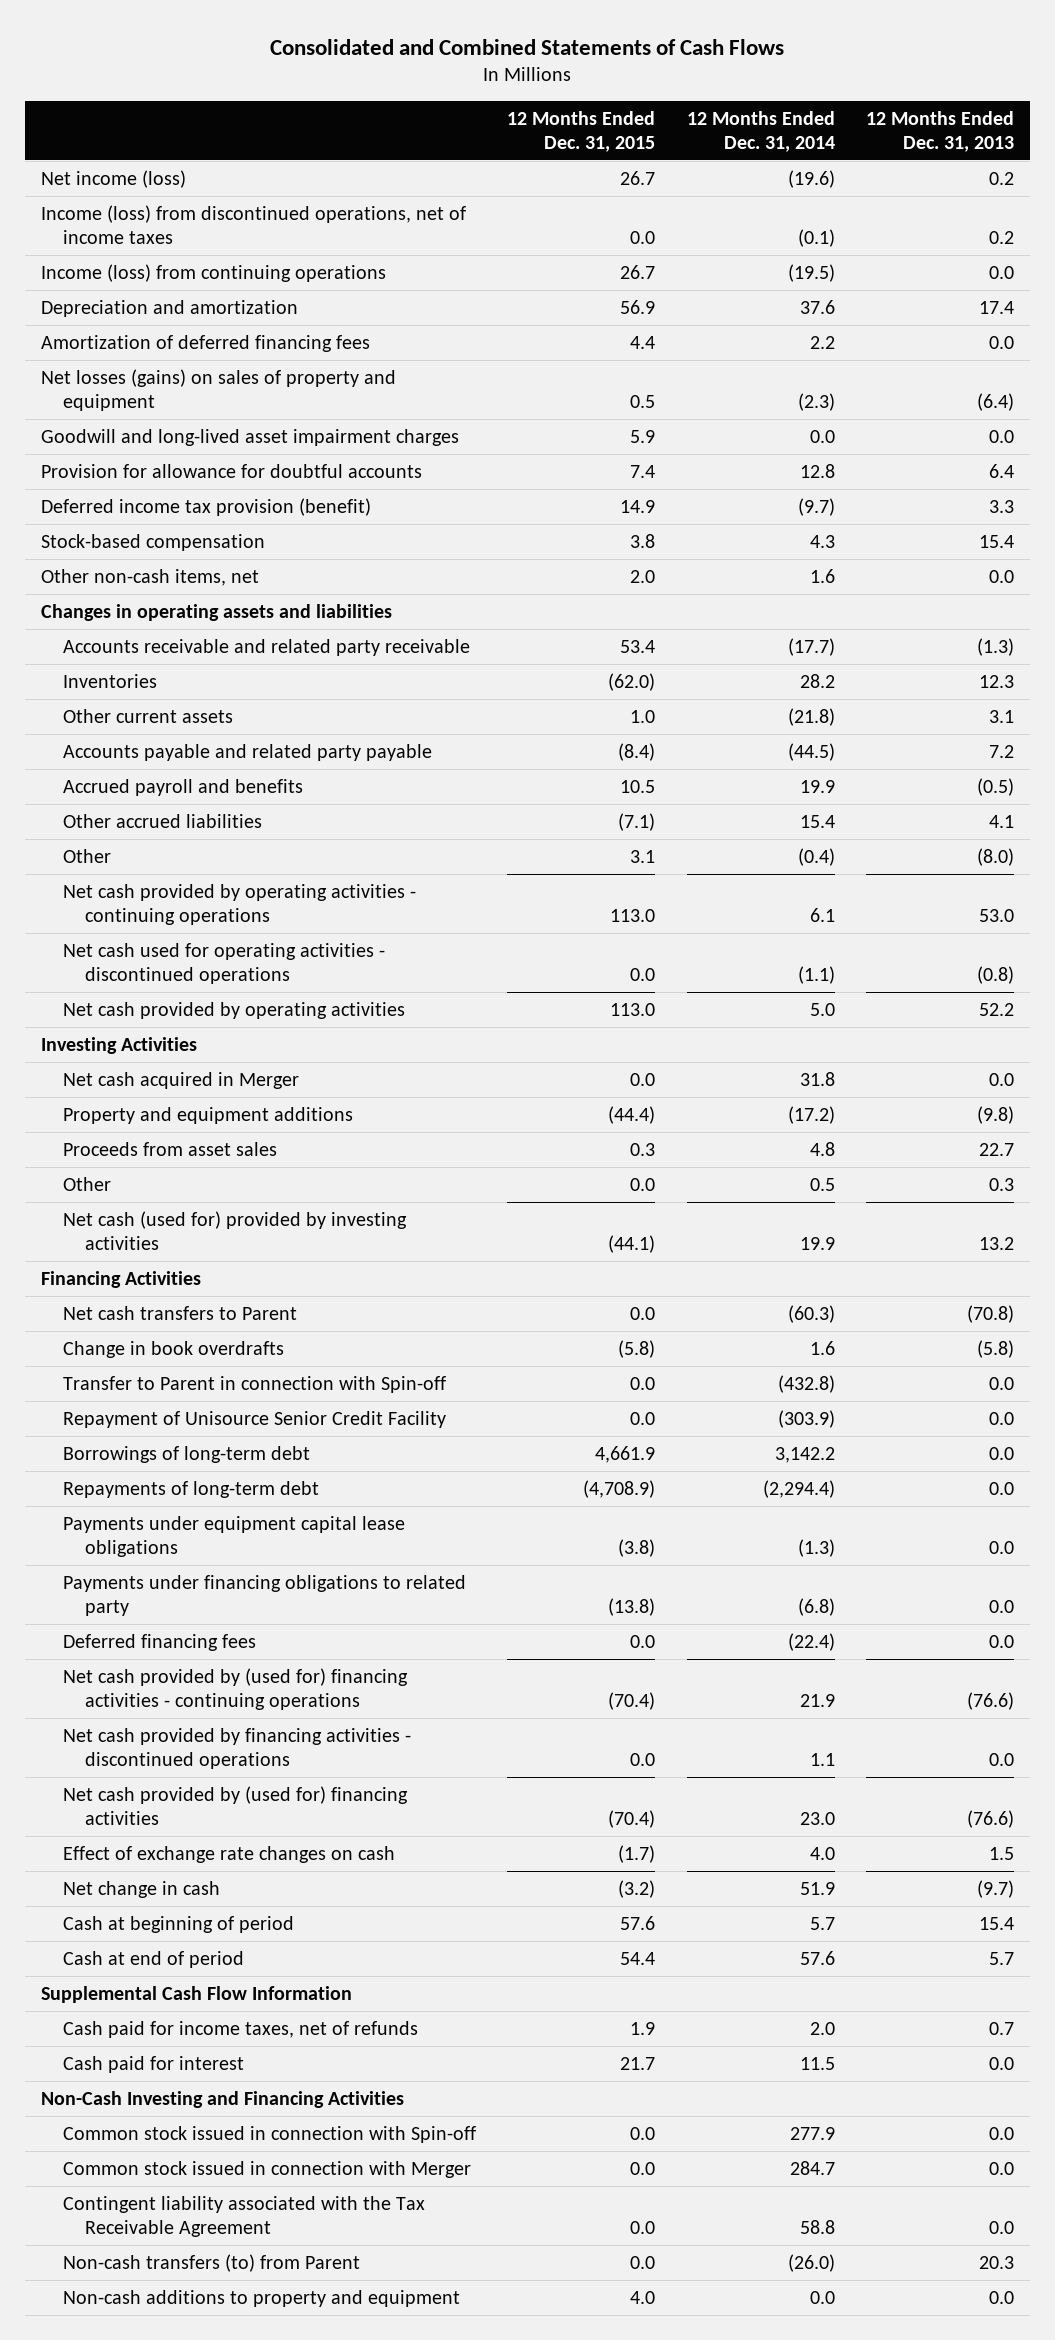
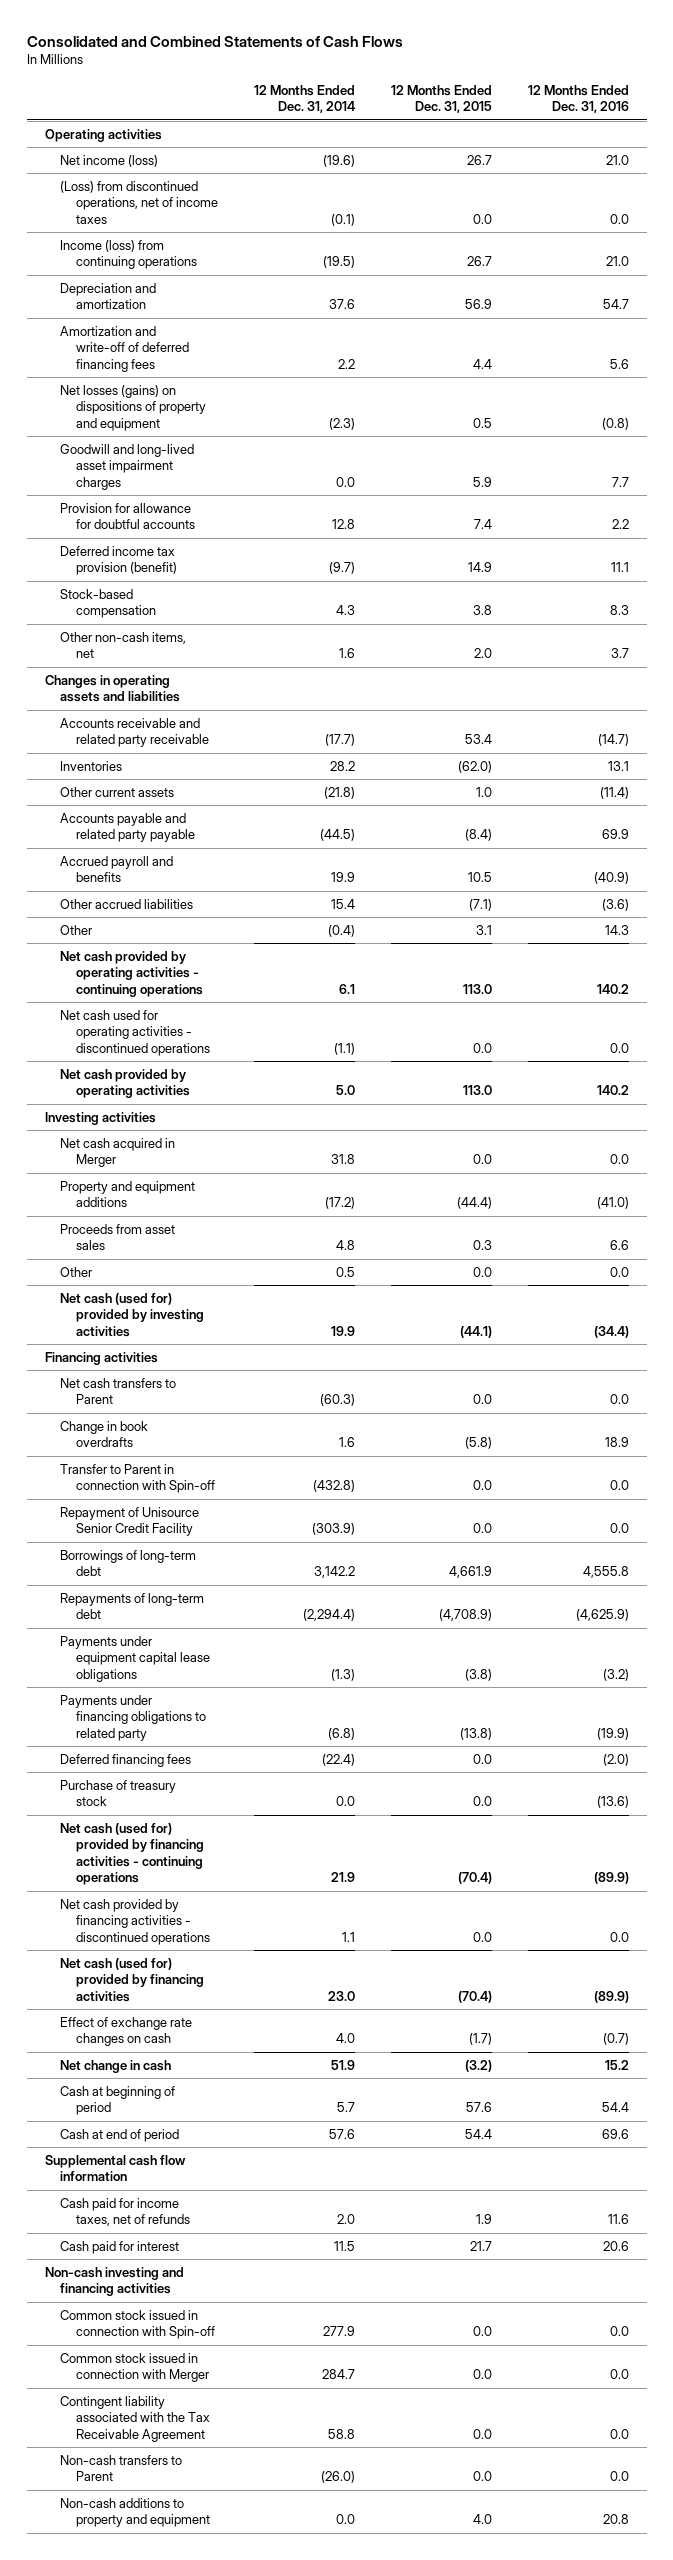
[866,110,1015,152] 12 Months Ended Dec. 31, 2013 -> none
none -> [527,84,629,114] 12 Months Ended Dec. 31, 2016
none -> [44,128,162,142] Operating activities
[40,204,466,244] Income (loss) from discontinued operations, net of income taxes -> [60,180,218,224] (Loss) from discontinued operations, net of income taxes
[40,334,370,352] Amortization of deferred financing fees -> [60,325,189,372] Amortization and write-off of deferred financing fees
[40,368,396,411] Net losses (gains) on sales of property and equipment -> [60,384,206,431] Net losses (gains) on dispositions of property and equipment
[40,1036,197,1054] Investing Activities -> [44,1111,156,1125] Investing activities
[40,1270,201,1288] Financing Activities -> [44,1351,158,1365] Financing activities
none -> [60,1779,177,1807] Purchase of treasury stock
[62,1667,408,1710] Net cash provided by (used for) financing activities - continuing operations -> [60,1822,204,1886] Net cash (used for) provided by financing activities - continuing operations
[62,1785,408,1825] Net cash provided by (used for) financing activities -> [60,1957,204,2002] Net cash (used for) provided by financing activities
[40,1985,352,2003] Supplemental Cash Flow Information -> [44,2154,186,2182] Supplemental cash flow information
[40,2090,404,2108] Non-Cash Investing and Financing Activities -> [44,2266,184,2297] Non-cash investing and financing activities
[62,2253,360,2272] Non-cash transfers (to) from Parent -> [60,2454,183,2482] Non-cash transfers to Parent

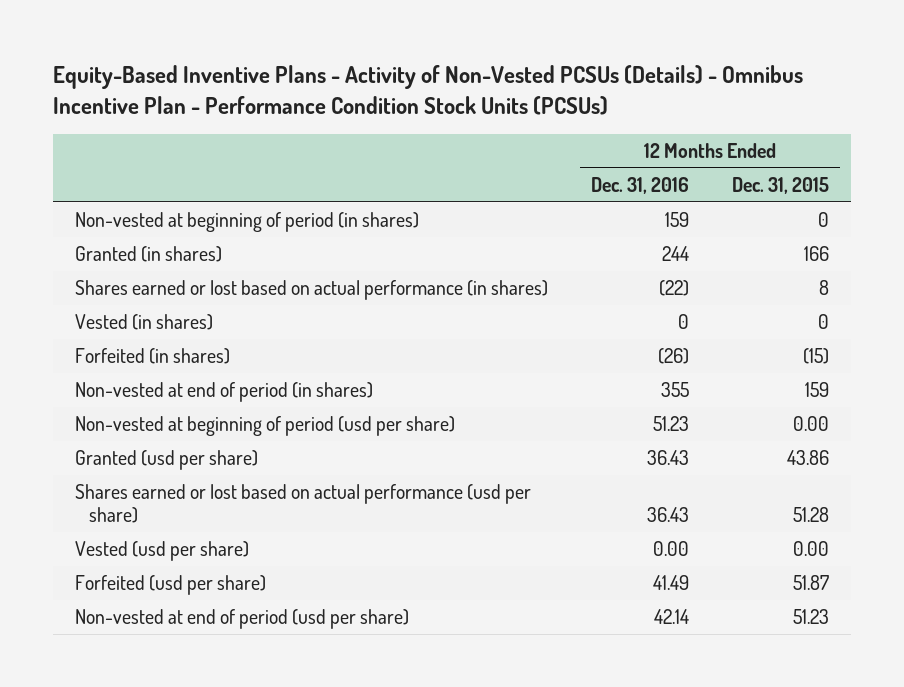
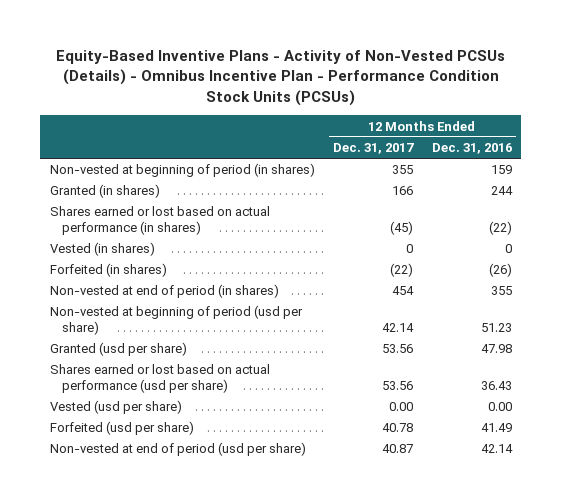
[732,177,830,195] Dec. 31, 2015 -> none
none -> [333,143,415,155] Dec. 31, 2017
[647,450,690,466] 36.43 -> [480,344,512,354] 47.98

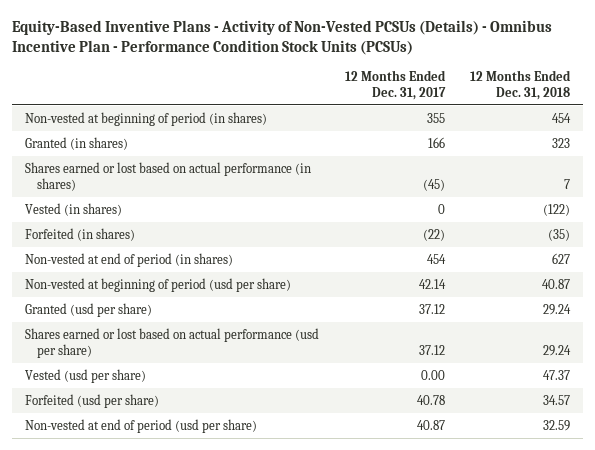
[431,143,512,155] Dec. 31, 2016 -> none
none -> [470,69,572,100] 12 Months Ended Dec. 31, 2018
[382,344,414,354] 53.56 -> [418,303,445,314] 37.12
[382,381,414,391] 53.56 -> [418,344,445,355] 37.12

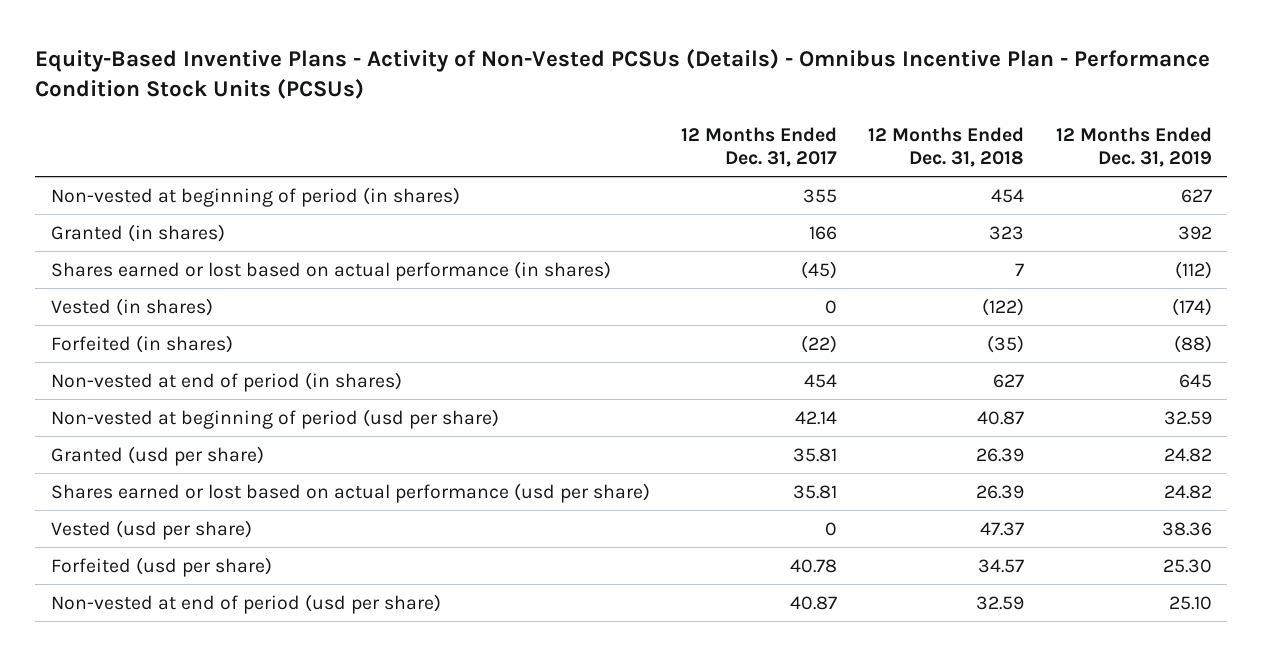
none -> [1055,126,1212,168] 12 Months Ended Dec. 31, 2019
[418,303,445,314] 37.12 -> [793,447,838,462] 35.81
[543,303,572,315] 29.24 -> [976,447,1025,462] 26.39
[418,344,445,355] 37.12 -> [793,484,838,499] 35.81
[543,344,572,356] 29.24 -> [976,484,1025,499] 26.39
[420,369,445,380] 0.00 -> [825,521,838,536] 0

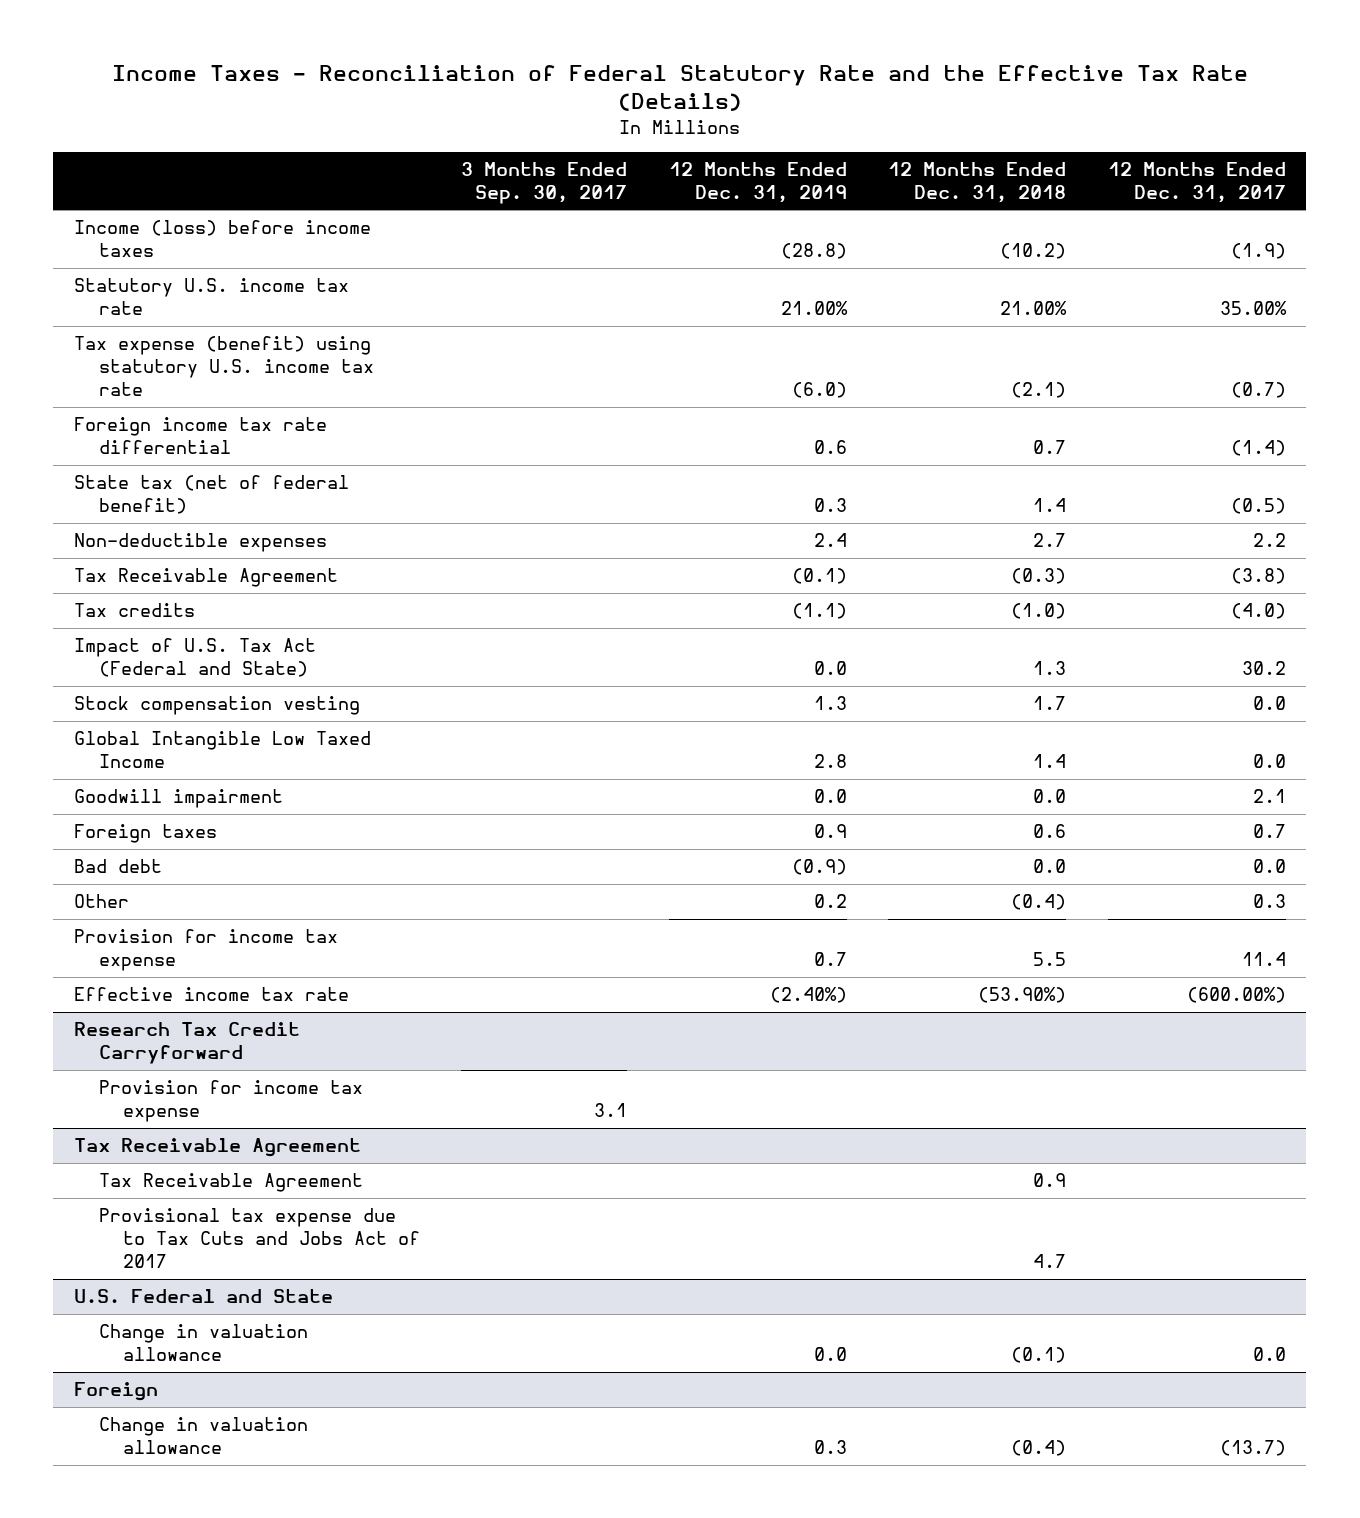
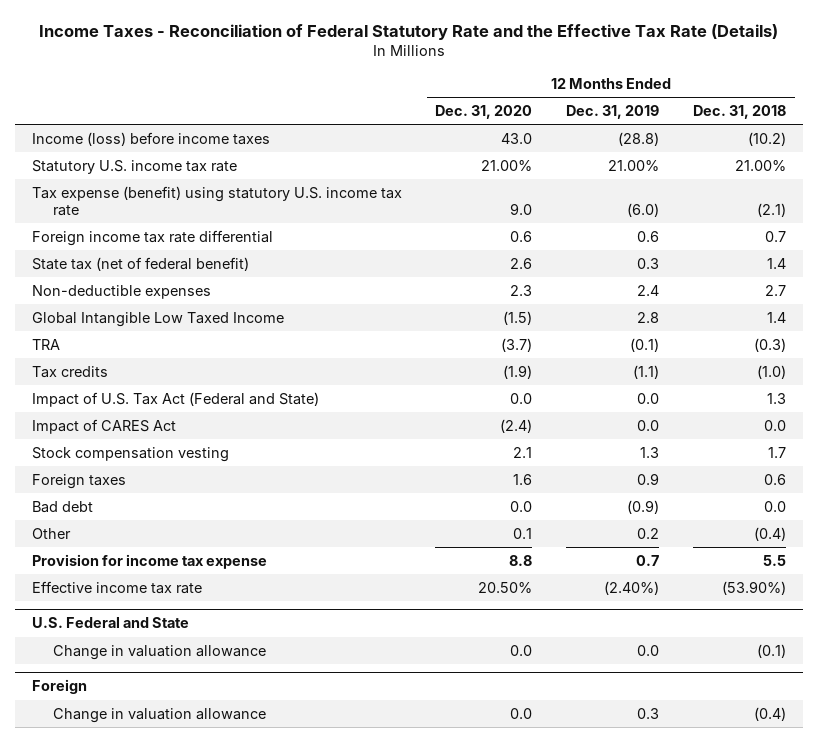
[461,161,628,204] 3 Months Ended Sep. 30, 2017 -> none
[1107,161,1286,203] 12 Months Ended Dec. 31, 2017 -> none
none -> [435,105,533,120] Dec. 31, 2020
[74,731,372,769] Global Intangible Low Taxed Income -> [31,311,284,327] Global Intangible Low Taxed Income
[74,568,339,588] Tax Receivable Agreement -> [31,338,60,350] TRA
none -> [31,418,176,434] Impact of CARES Act
[74,789,284,809] Goodwill impairment -> none
[74,1022,301,1065] Research Tax Credit Carryforward -> none
[98,1080,363,1123] Provision for income tax expense -> none
[74,1138,362,1158] Tax Receivable Agreement -> none
[98,1173,363,1193] Tax Receivable Agreement -> none
[98,1208,420,1268] Provisional tax expense due to Tax Cuts and Jobs Act of 2017 -> none

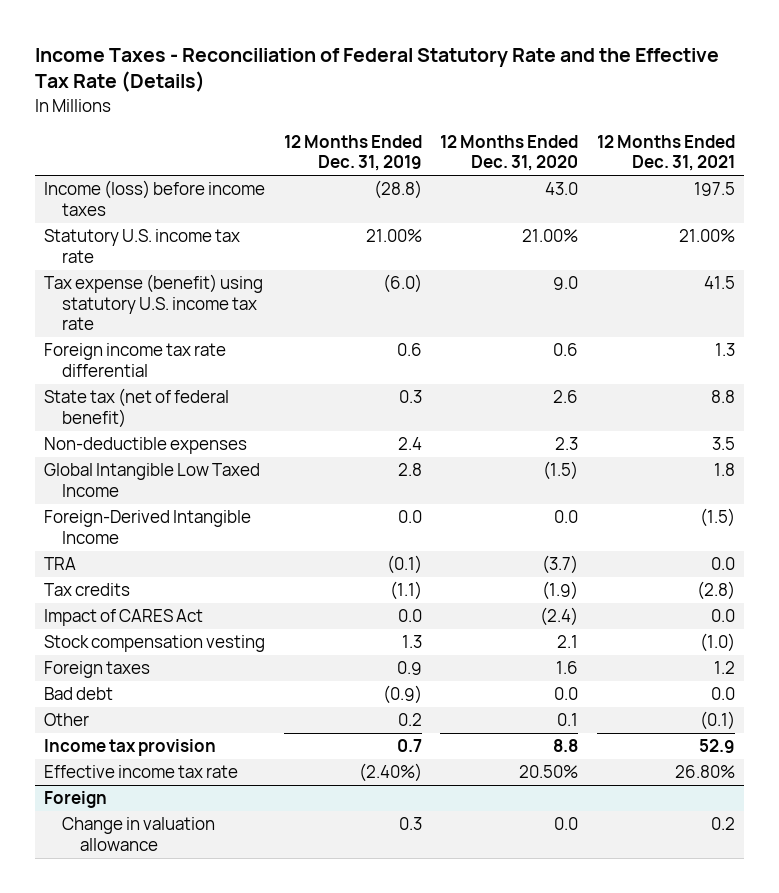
[693,105,787,120] Dec. 31, 2018 -> none
none -> [596,134,735,172] 12 Months Ended Dec. 31, 2021
none -> [44,510,252,544] Foreign-Derived Intangible Income
[31,391,319,407] Impact of U.S. Tax Act (Federal and State) -> none
[31,553,267,569] Provision for income tax expense -> [44,739,217,757] Income tax provision
[31,617,189,629] U.S. Federal and State -> none
[53,644,267,660] Change in valuation allowance -> none

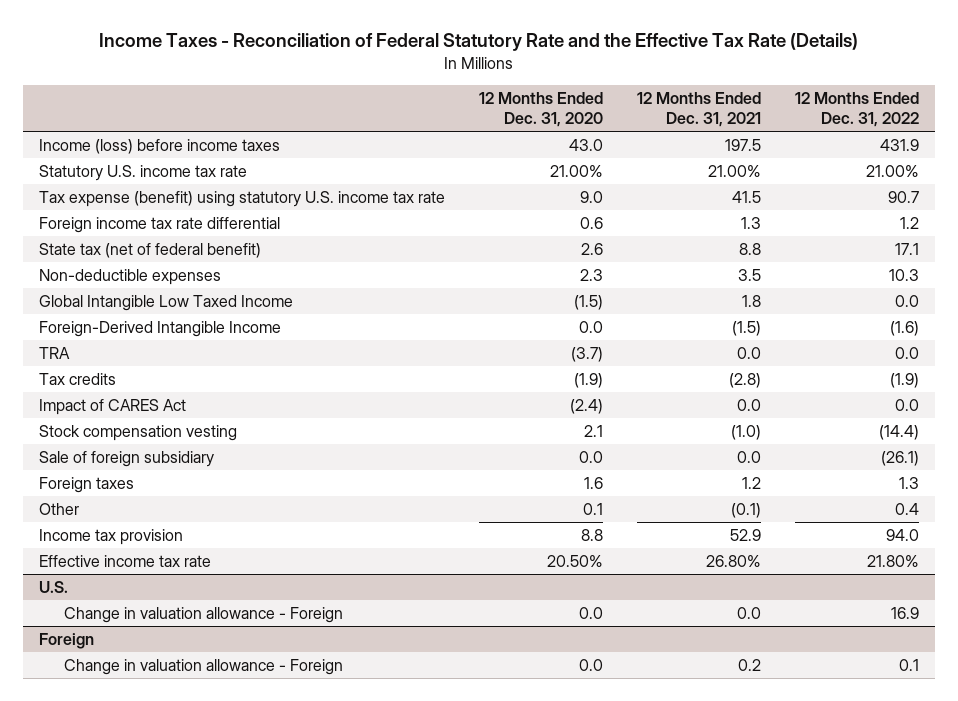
[283,134,422,172] 12 Months Ended Dec. 31, 2019 -> none
none -> [794,91,919,127] 12 Months Ended Dec. 31, 2022
none -> [39,451,215,468] Sale of foreign subsidiary
[44,687,114,701] Bad debt -> none
none -> [39,581,69,594] U.S.
none -> [64,607,344,624] Change in valuation allowance - Foreign
[62,817,216,851] Change in valuation allowance -> [64,659,344,676] Change in valuation allowance - Foreign

